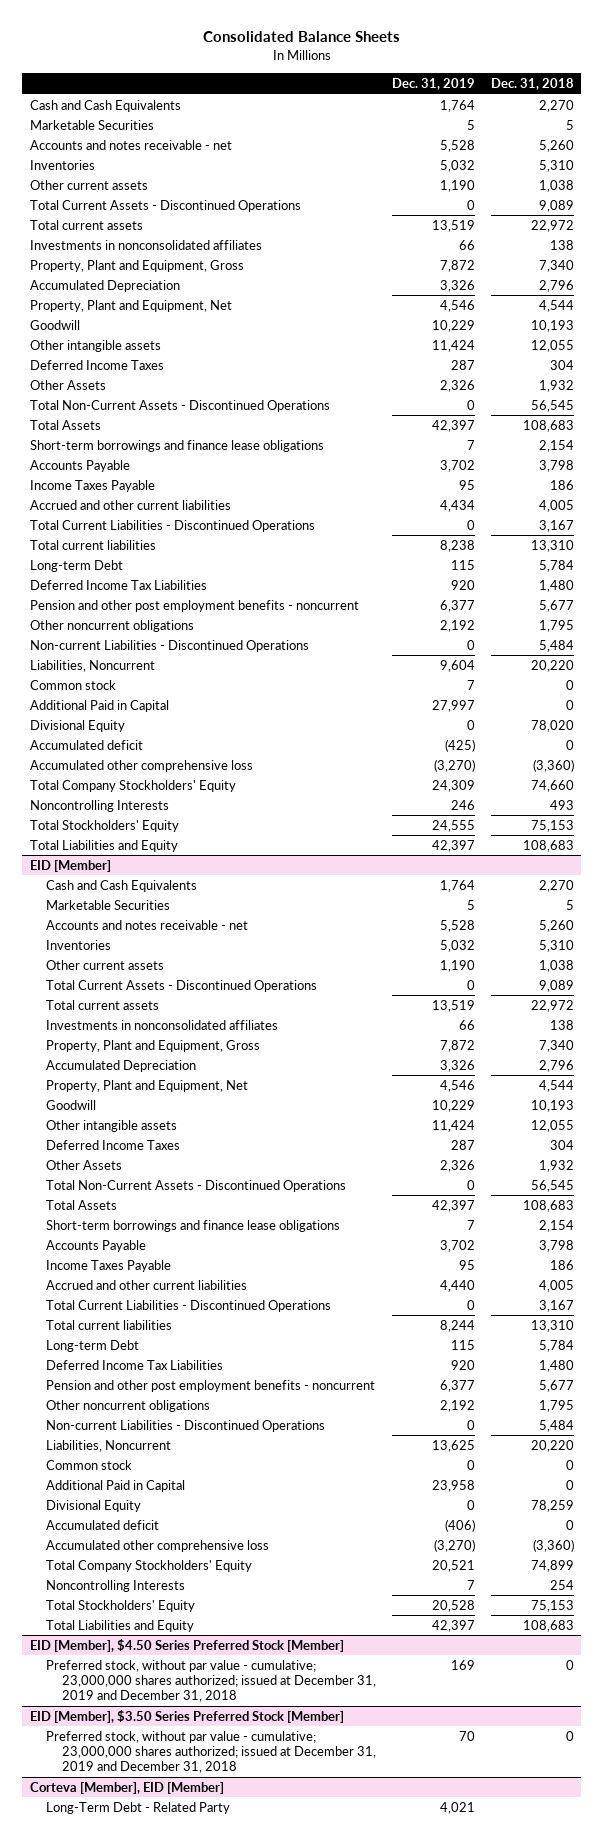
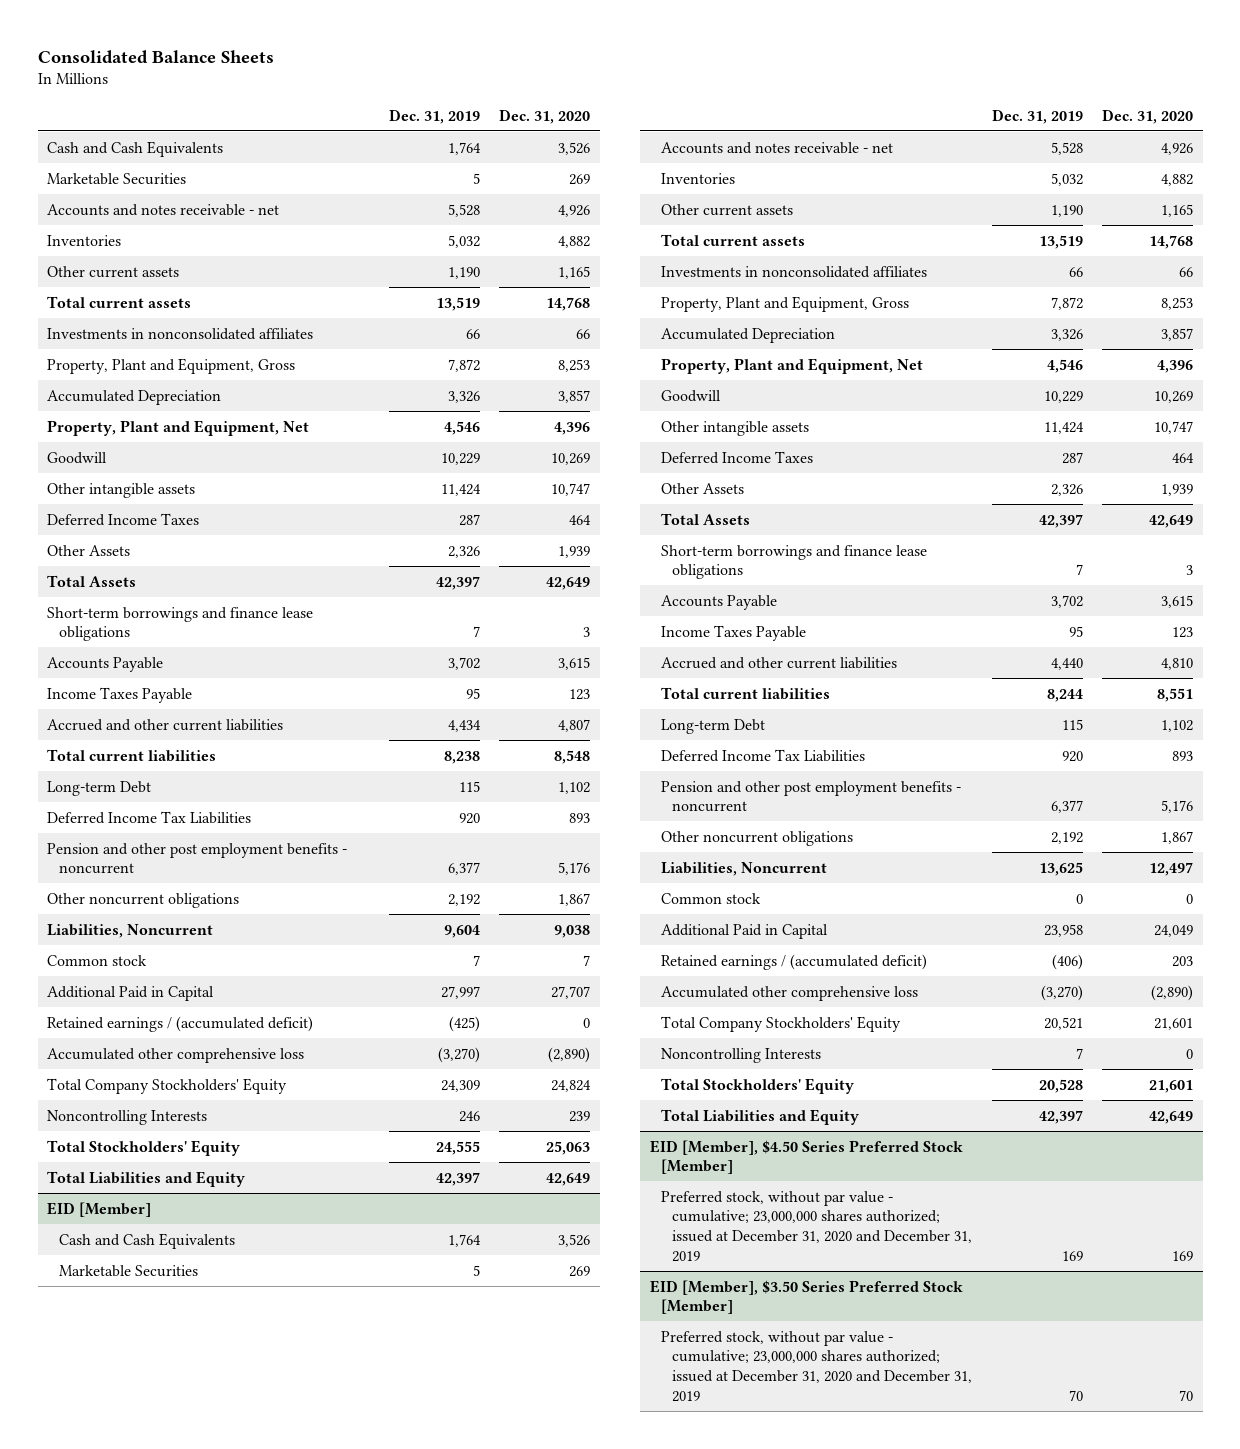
[490,78,574,91] Dec. 31, 2018 -> none
none -> [499,108,591,124] Dec. 31, 2020
[29,199,301,212] Total Current Assets - Discontinued Operations -> none
[29,399,330,412] Total Non-Current Assets - Discontinued Operations -> none
[29,519,315,532] Total Current Liabilities - Discontinued Operations -> none
[29,639,309,652] Non-current Liabilities - Discontinued Operations -> none
[29,719,125,732] Divisional Equity -> none
[29,739,143,750] Accumulated deficit -> [47,1015,314,1032] Retained earnings / (accumulated deficit)
[45,979,317,992] Total Current Assets - Discontinued Operations -> none
[45,1179,346,1192] Total Non-Current Assets - Discontinued Operations -> none
[45,1299,331,1312] Total Current Liabilities - Discontinued Operations -> none
[45,1419,325,1432] Non-current Liabilities - Discontinued Operations -> none
[45,1499,141,1512] Divisional Equity -> none
[45,1519,159,1530] Accumulated deficit -> [661,953,928,970] Retained earnings / (accumulated deficit)
[45,1659,377,1703] Preferred stock, without par value - cumulative; 23,000,000 shares authorized; issued at December 31, 2019 and December 31, 2018 -> [661,1190,973,1262] Preferred stock, without par value - cumulative; 23,000,000 shares authorized; issued at December 31, 2020 and December 31, 2019
[29,1781,224,1794] Corteva [Member], EID [Member] -> none
[45,1801,230,1814] Long-Term Debt - Related Party -> none
[45,1730,377,1774] Preferred stock, without par value - cumulative; 23,000,000 shares authorized; issued at December 31, 2019 and December 31, 2018 -> [661,1330,973,1402] Preferred stock, without par value - cumulative; 23,000,000 shares authorized; issued at December 31, 2020 and December 31, 2019

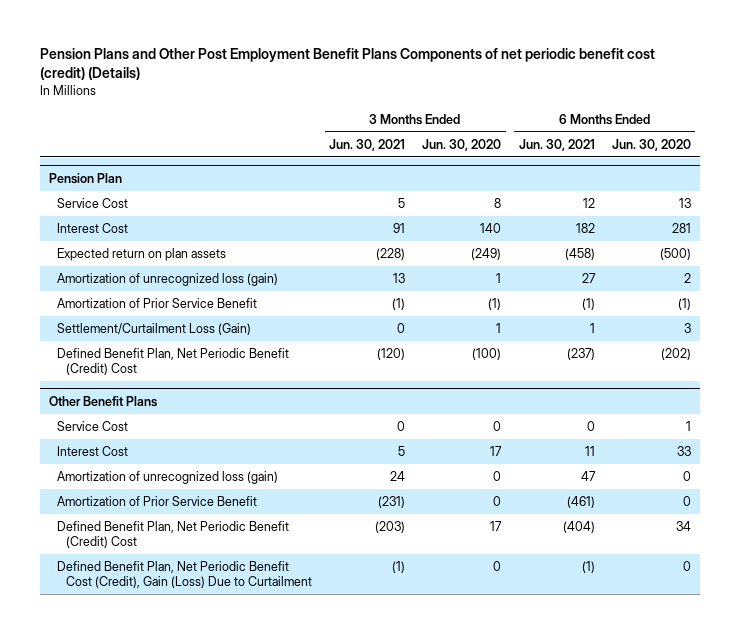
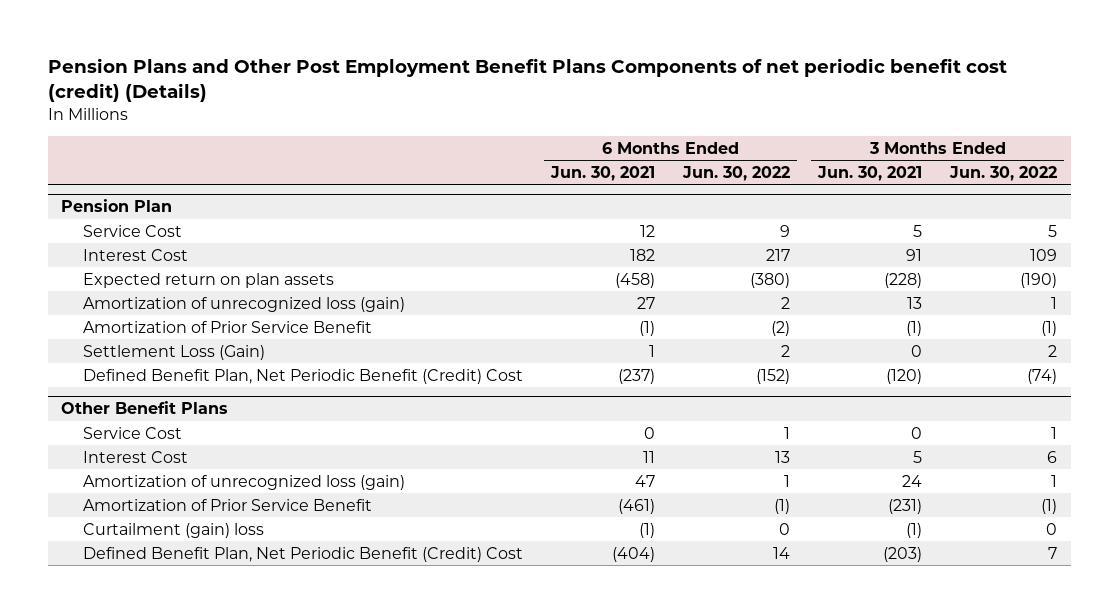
[422,138,502,151] Jun. 30, 2020 -> none
[611,138,691,151] Jun. 30, 2020 -> none
none -> [682,165,791,181] Jun. 30, 2022
none -> [949,165,1058,181] Jun. 30, 2022
[57,322,252,335] Settlement/Curtailment Loss (Gain) -> [83,344,266,360] Settlement Loss (Gain)
none -> [83,522,265,538] Curtailment (gain) loss
[57,560,313,589] Defined Benefit Plan, Net Periodic Benefit Cost (Credit), Gain (Loss) Due to Curtailment -> none

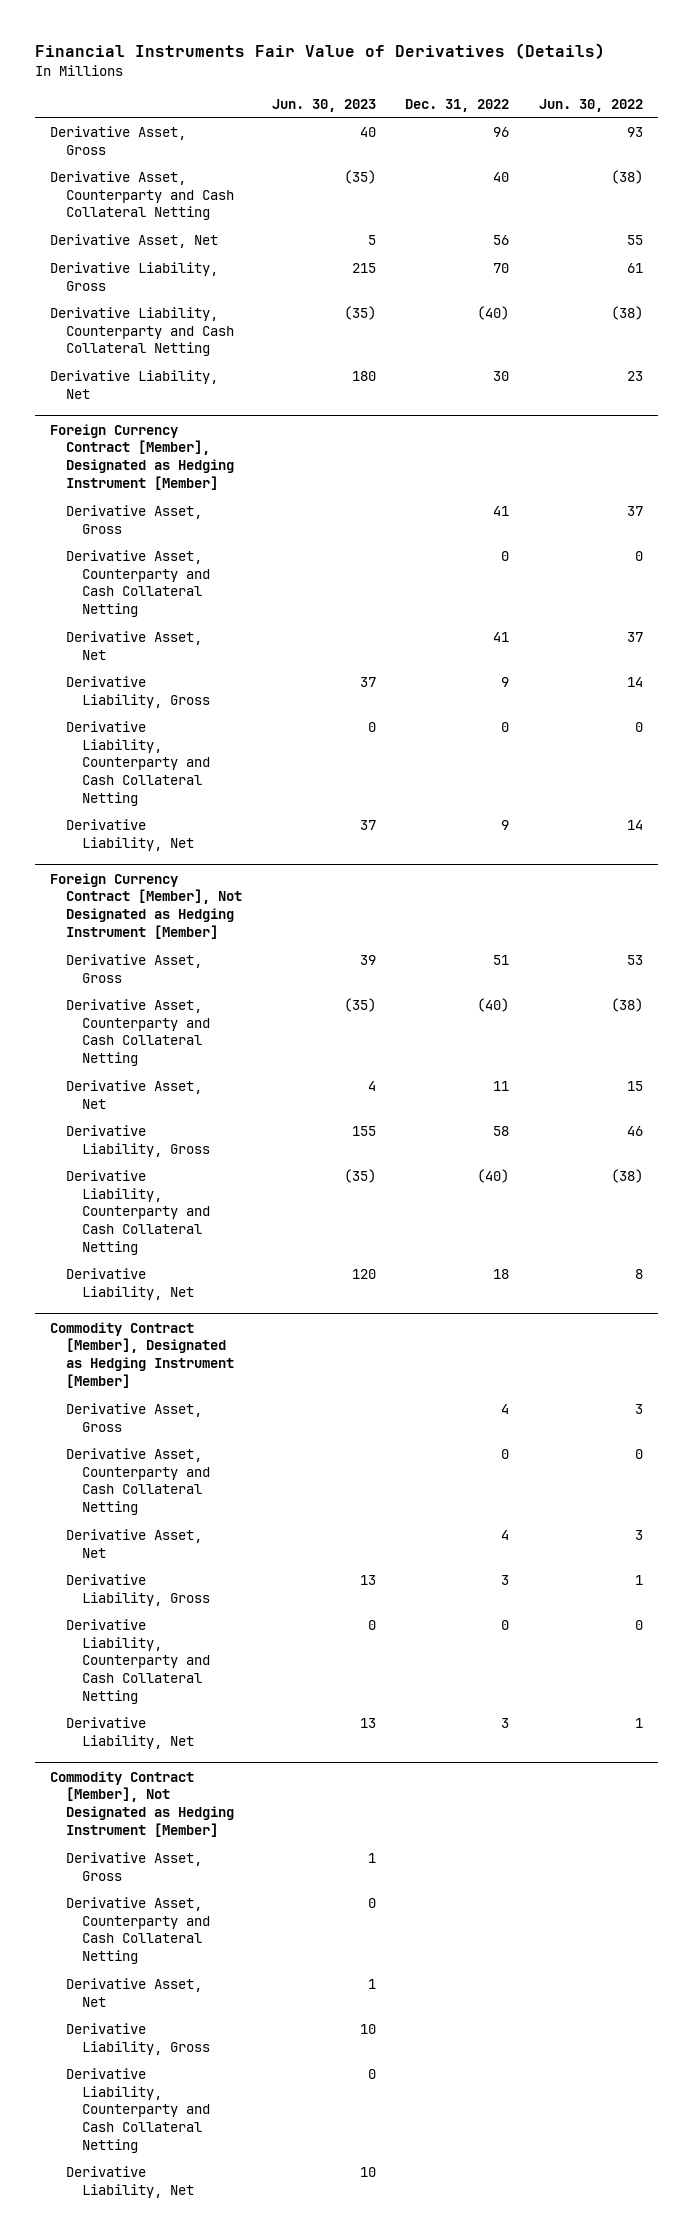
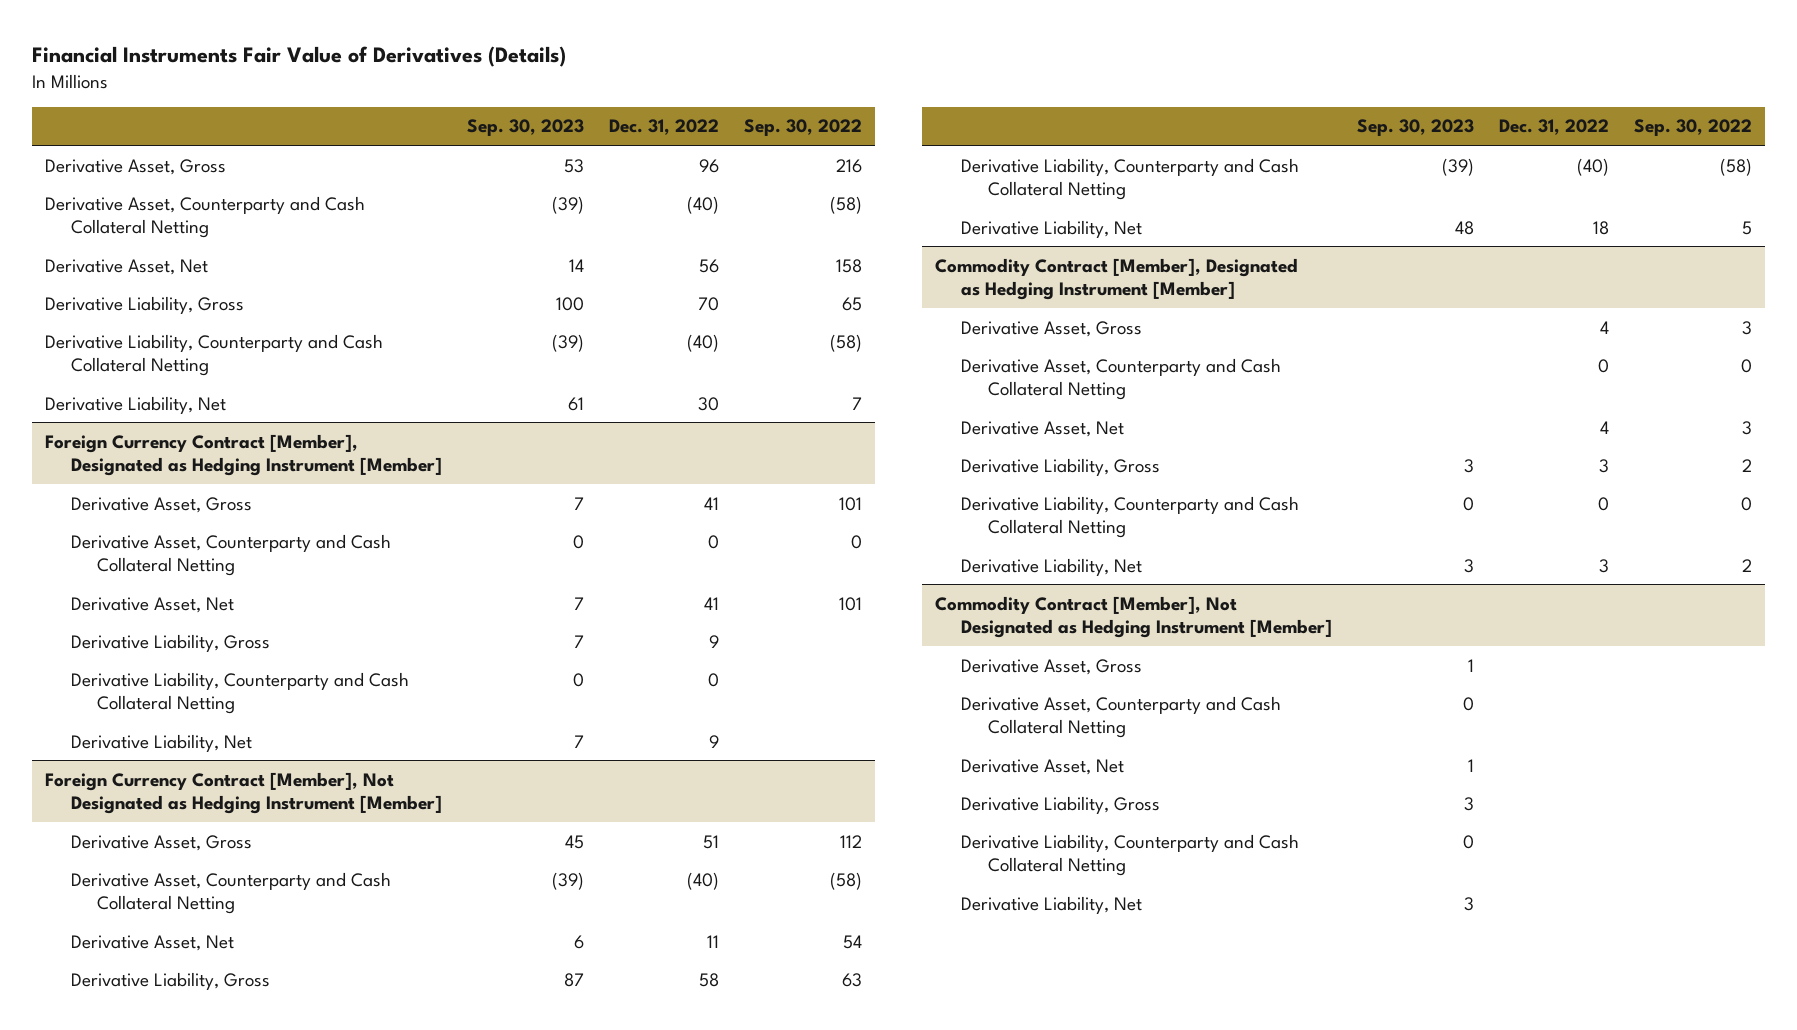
[271,98,376,112] Jun. 30, 2023 -> none
[539,98,644,112] Jun. 30, 2022 -> none
none -> [467,119,585,137] Sep. 30, 2023
none -> [744,119,863,137] Sep. 30, 2022
[493,171,510,182] 40 -> [687,195,720,214] (40)

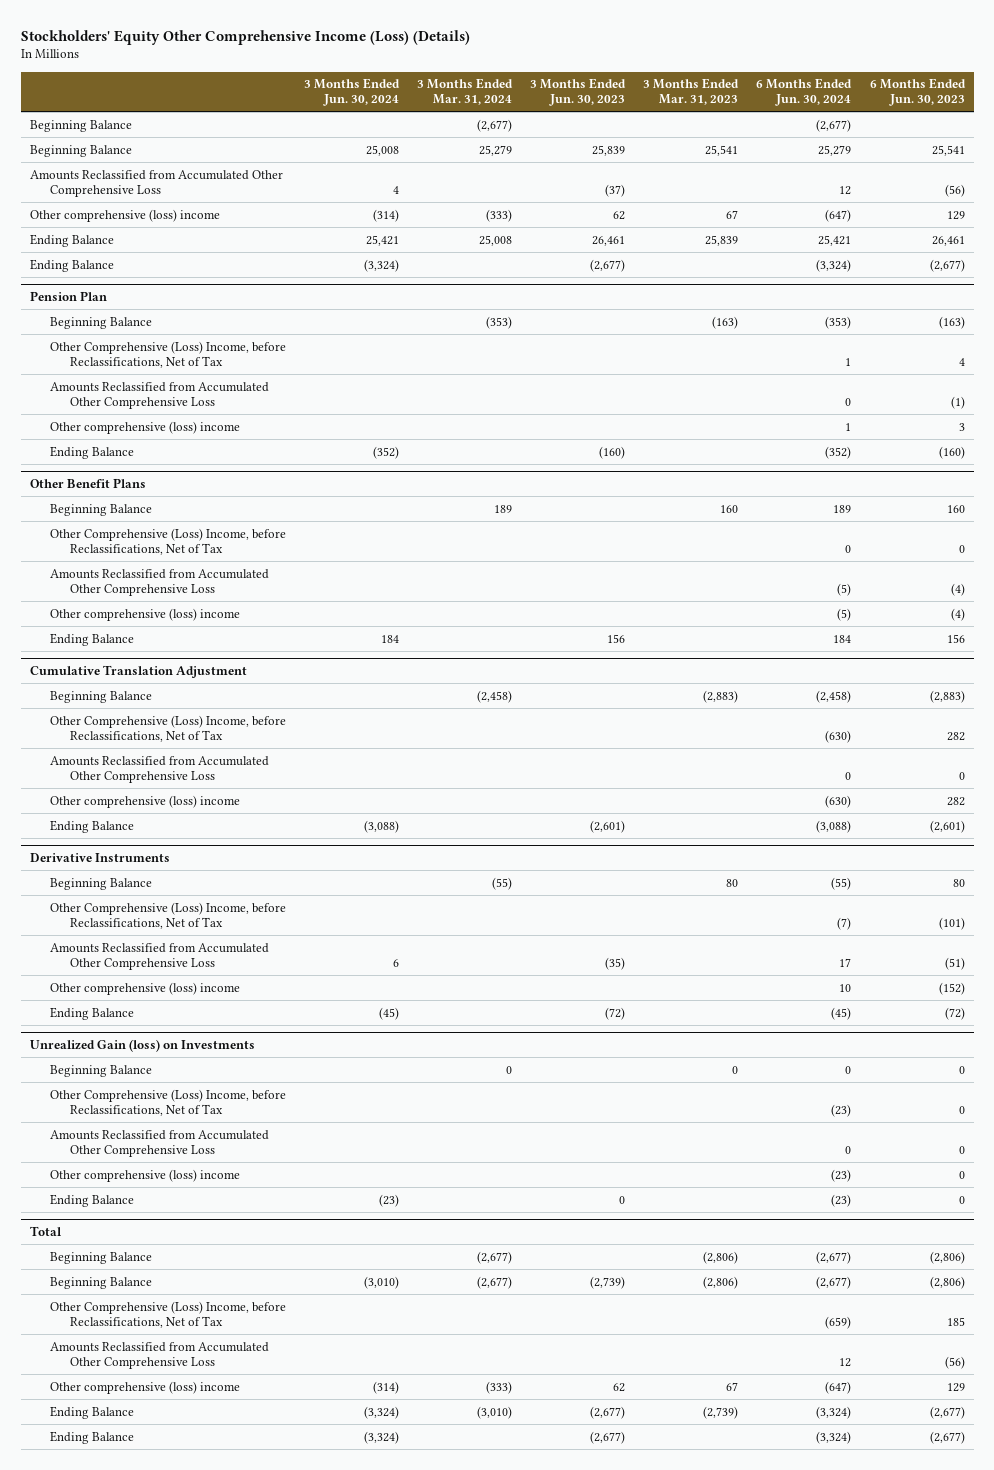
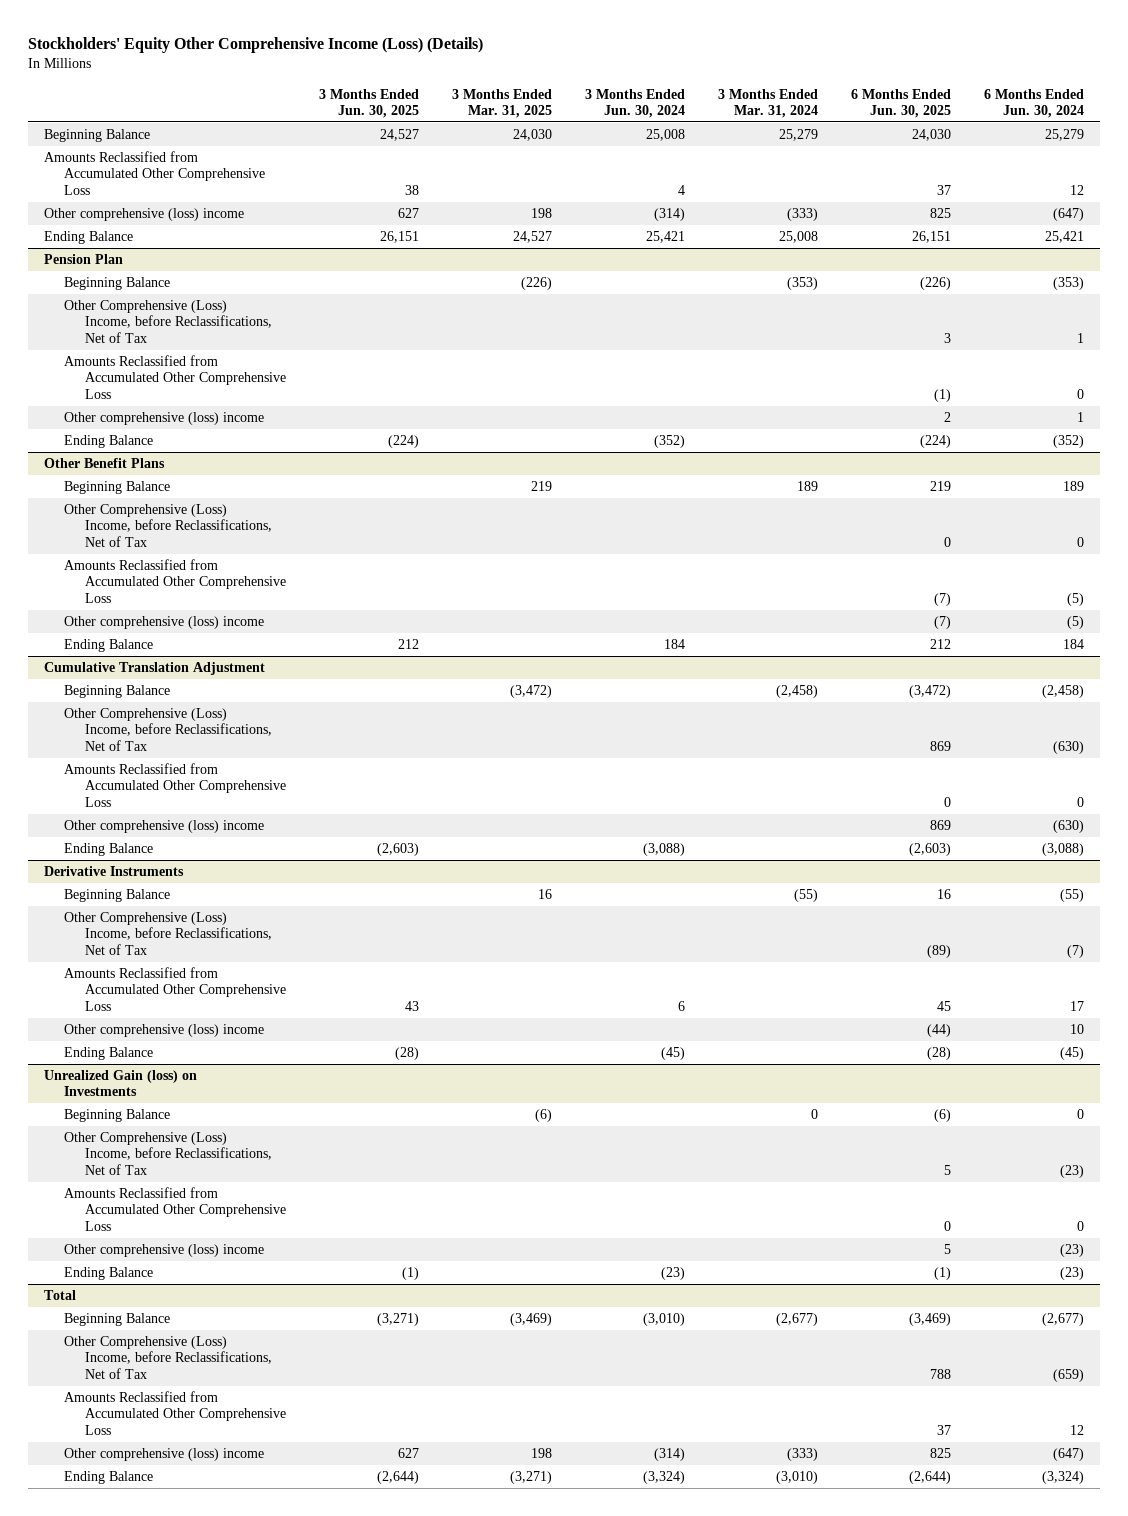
[530,78,627,107] 3 Months Ended Jun. 30, 2023 -> none
[643,78,740,106] 3 Months Ended Mar. 31, 2023 -> none
[869,78,966,107] 6 Months Ended Jun. 30, 2023 -> none
none -> [318,88,419,119] 3 Months Ended Jun. 30, 2025
none -> [451,88,552,119] 3 Months Ended Mar. 31, 2025
none -> [850,88,951,119] 6 Months Ended Jun. 30, 2025
[29,119,132,132] Beginning Balance -> none
[29,258,114,272] Ending Balance -> none
[49,1251,152,1264] Beginning Balance -> none
[49,1430,134,1444] Ending Balance -> none

